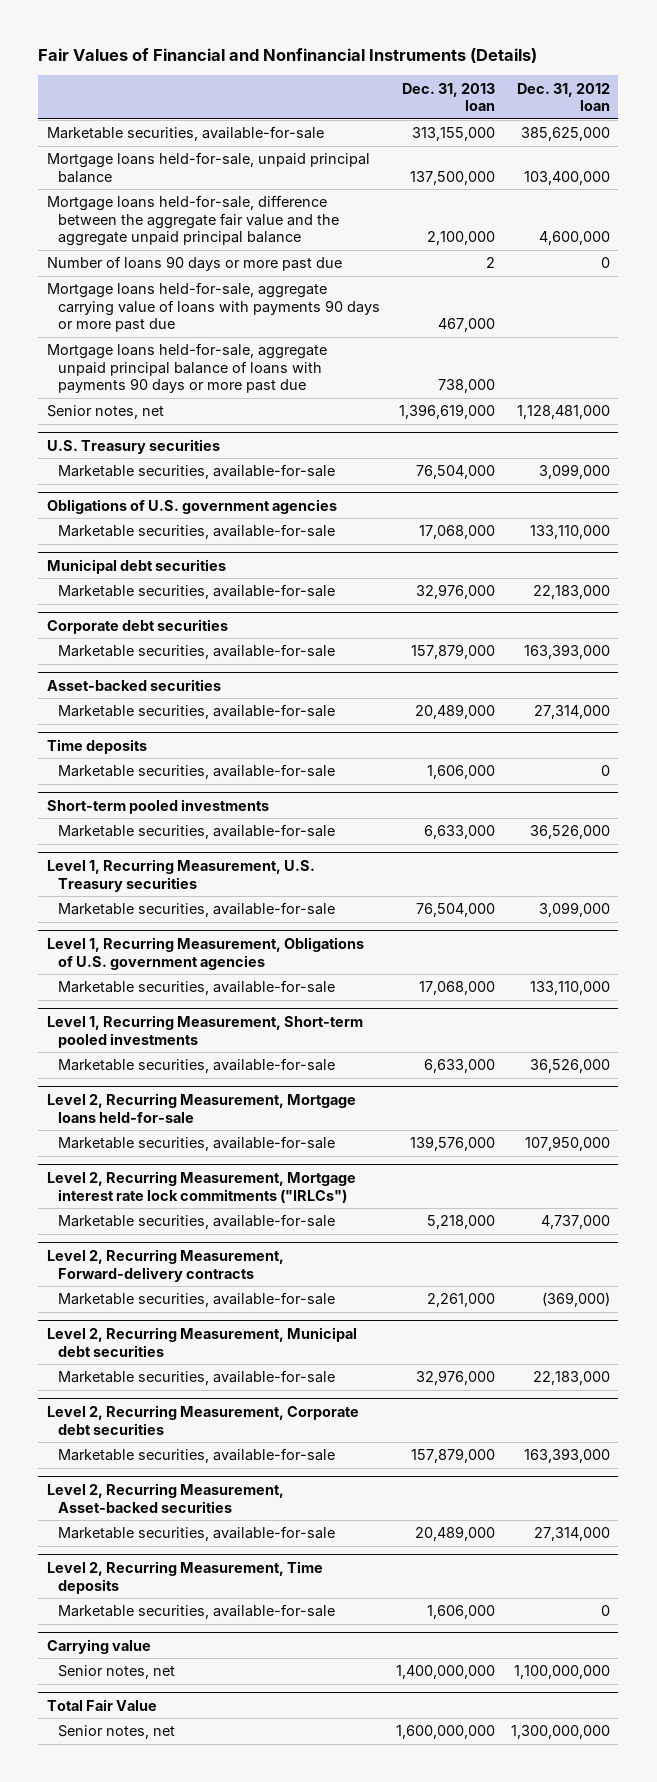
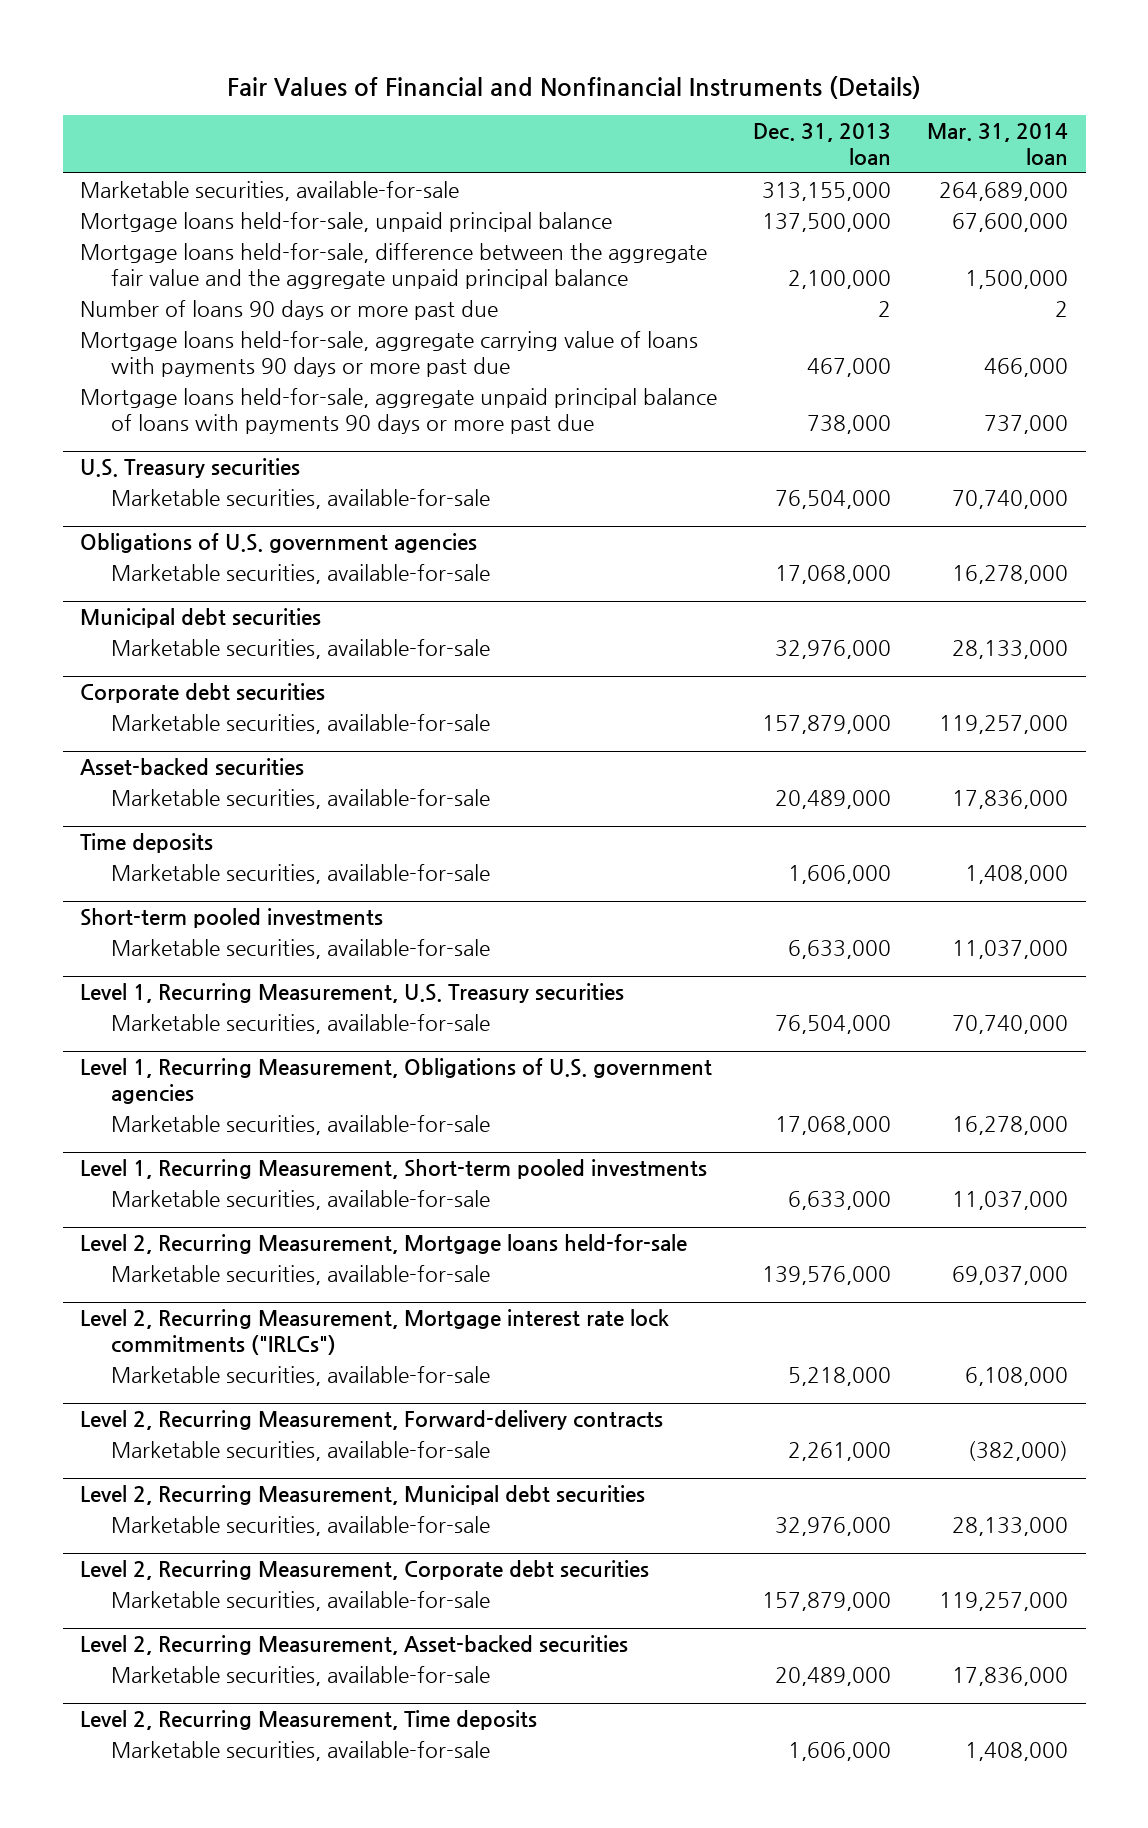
[517,82,611,112] Dec. 31, 2012 loan -> none
none -> [926,123,1068,166] Mar. 31, 2014 loan
[46,405,164,420] Senior notes, net -> none
[46,1638,151,1654] Carrying value -> none
[57,1665,175,1680] Senior notes, net -> none
[46,1698,157,1711] Total Fair Value -> none
[57,1725,175,1740] Senior notes, net -> none

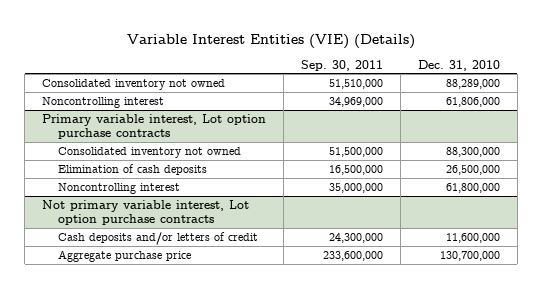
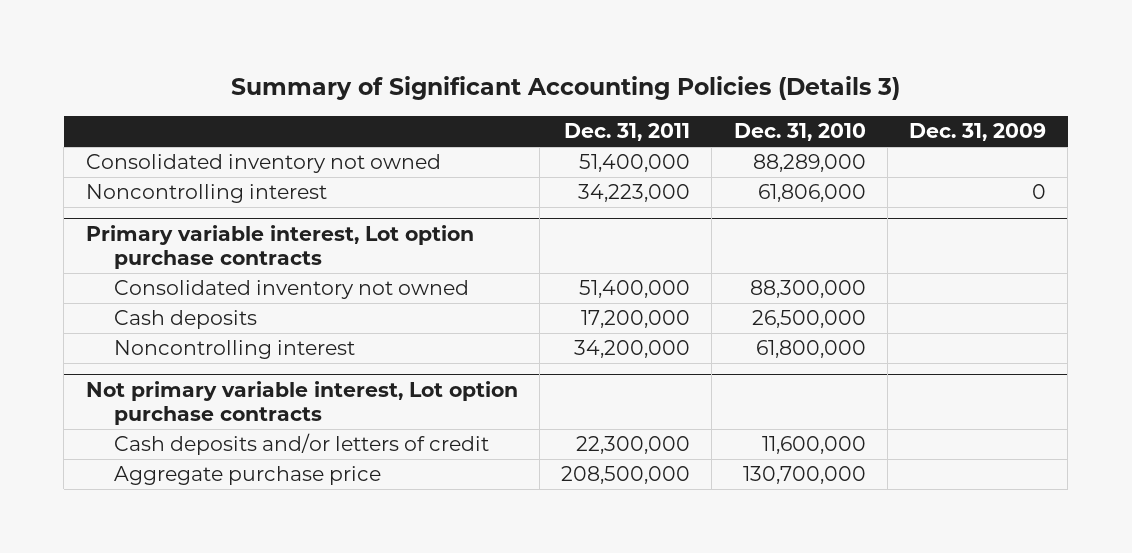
[126,33,415,49] Variable Interest Entities (VIE) (Details) -> [230,76,900,101] Summary of Significant Accounting Policies (Details 3)
[300,59,383,71] Sep. 30, 2011 -> none
none -> [564,123,691,142] Dec. 31, 2011
none -> [909,123,1047,142] Dec. 31, 2009
[57,164,207,176] Elimination of cash deposits -> [114,310,258,330] Cash deposits

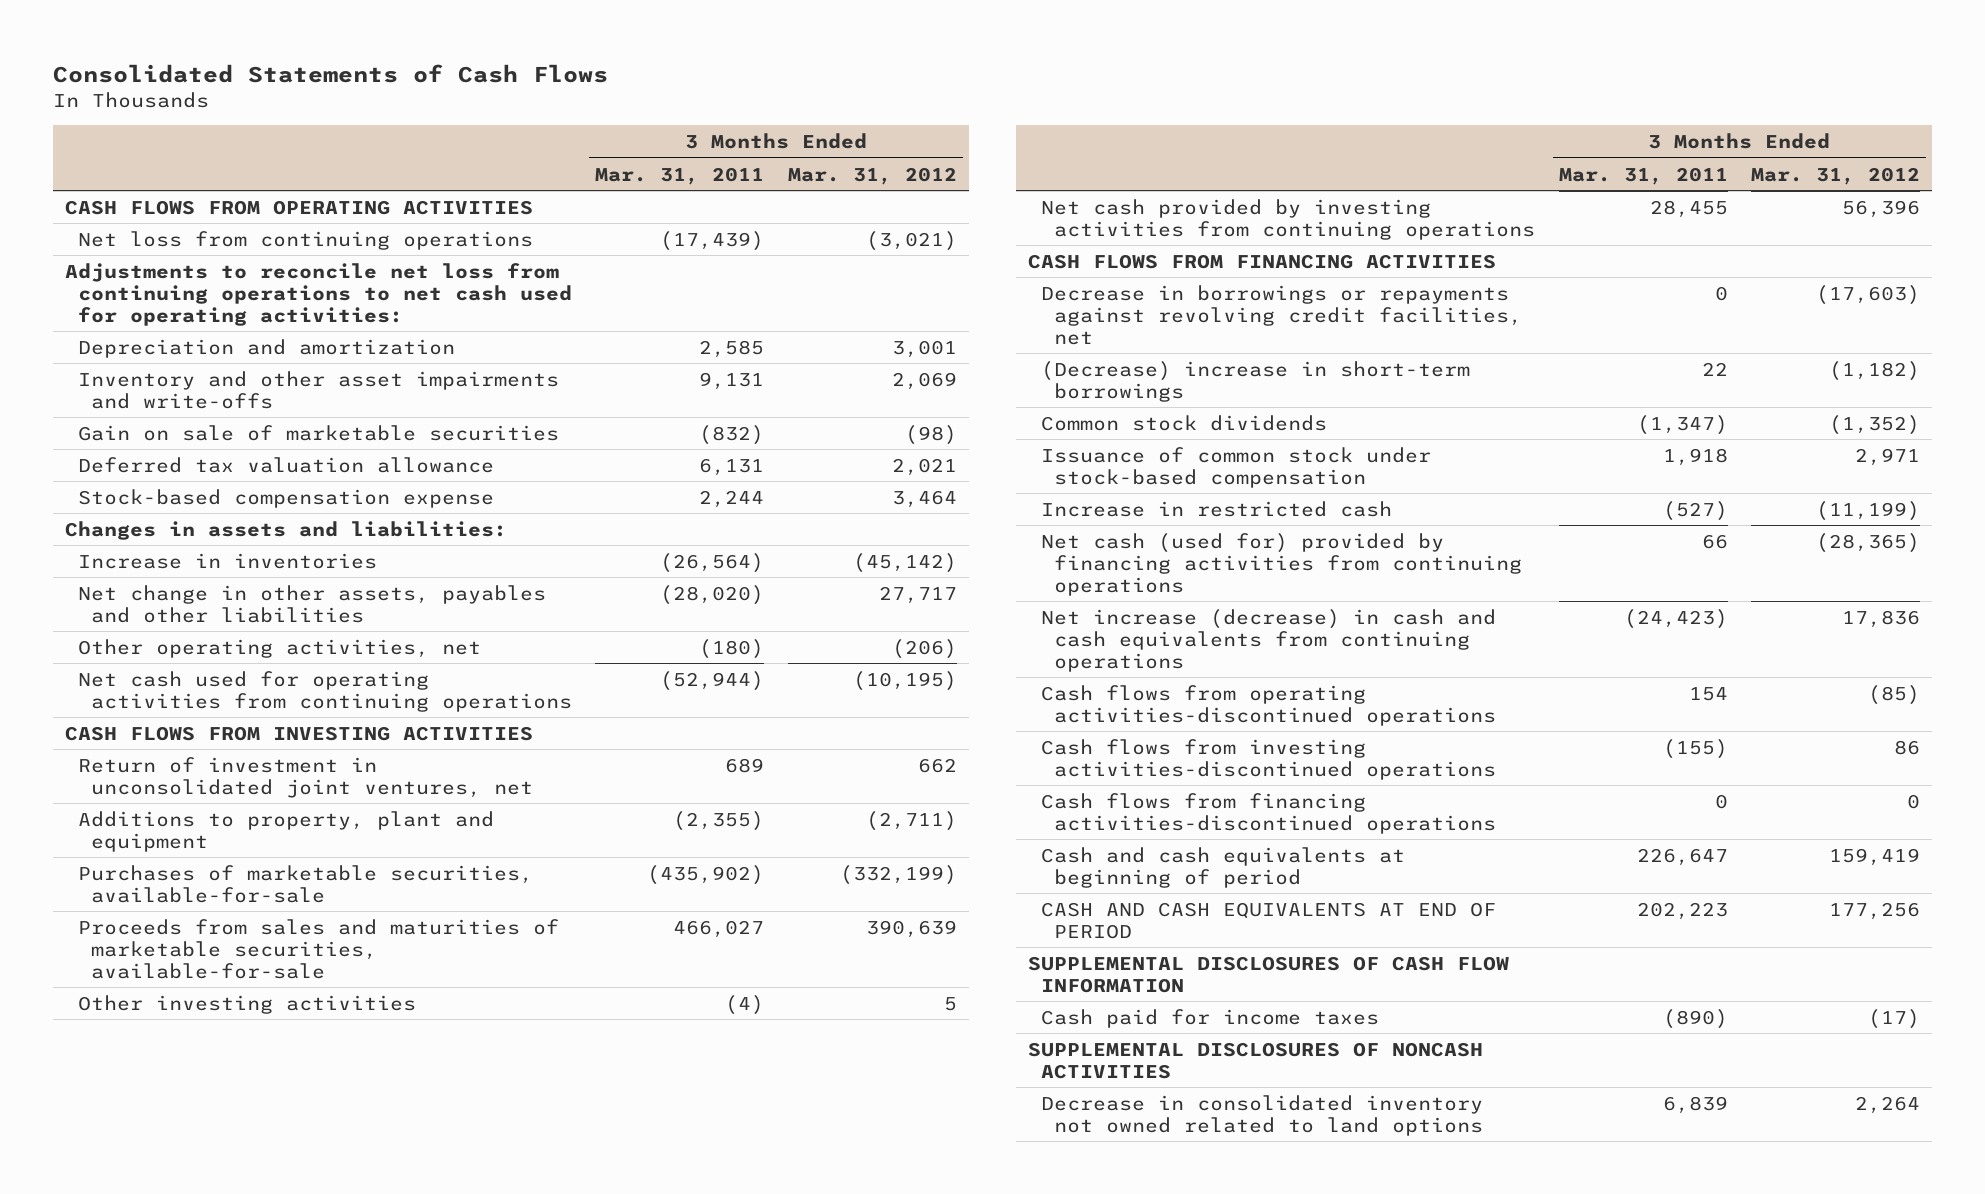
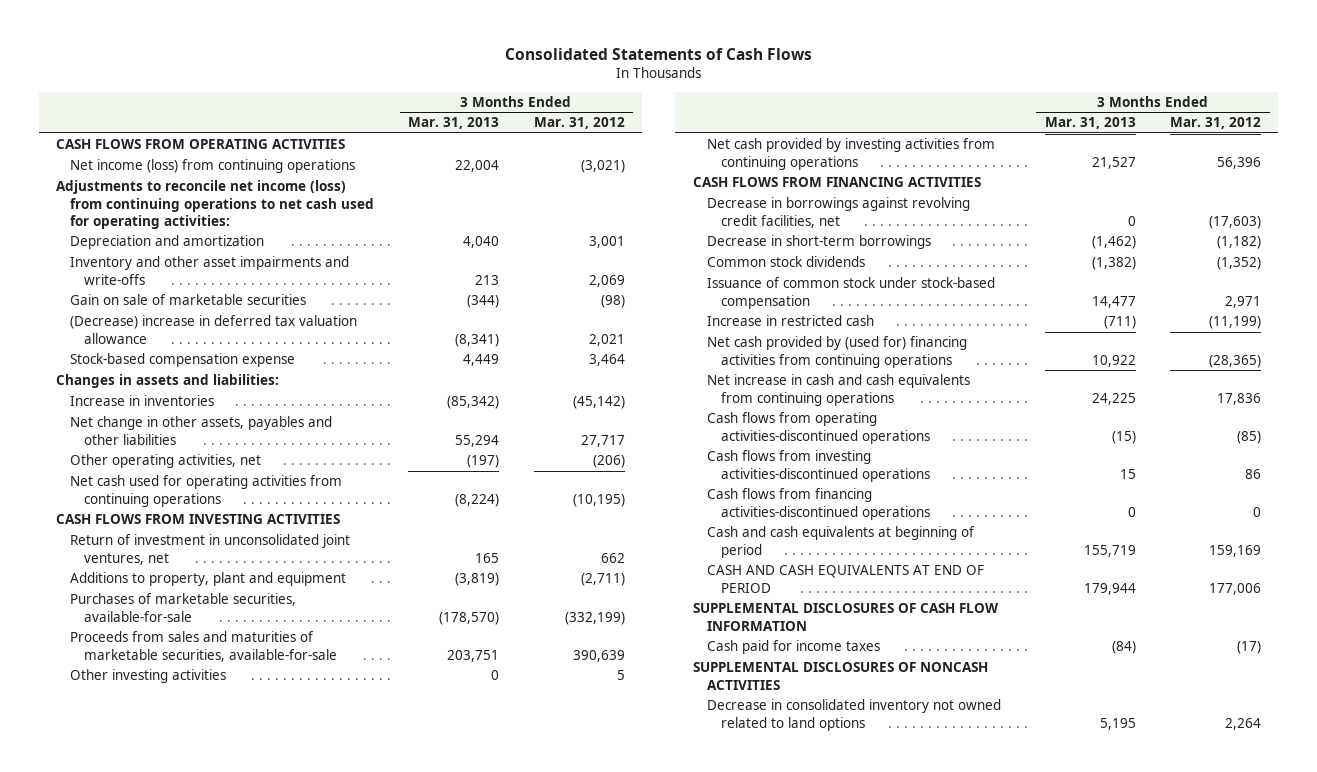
[595,166,765,185] Mar. 31, 2011 -> none
none -> [408,117,500,130] Mar. 31, 2013
[77,230,533,250] Net loss from continuing operations -> [70,159,356,174] Net income (loss) from continuing operations
[64,262,572,326] Adjustments to reconcile net loss from continuing operations to net cash used for operating activities: -> [55,180,375,229] Adjustments to reconcile net income (loss) from continuing operations to net cash used for operating activities:
[77,456,494,473] Deferred tax valuation allowance -> [70,315,358,344] (Decrease) increase in deferred tax valuation allowance
[1040,284,1522,345] Decrease in borrowings or repayments against revolving credit facilities, net -> [706,197,970,228] Decrease in borrowings against revolving credit facilities, net
[1040,360,1470,402] (Decrease) increase in short-term borrowings -> [706,235,931,250] Decrease in short-term borrowings
[1040,532,1522,596] Net cash (used for) provided by financing activities from continuing operations -> [706,336,967,368] Net cash provided by (used for) financing activities from continuing operations
[1040,608,1496,672] Net increase (decrease) in cash and cash equivalents from continuing operations -> [706,374,970,406] Net increase in cash and cash equivalents from continuing operations
[1829,847,1921,866] 159,419 -> [1209,544,1262,557] 159,169
[1829,901,1921,920] 177,256 -> [1209,582,1262,595] 177,006

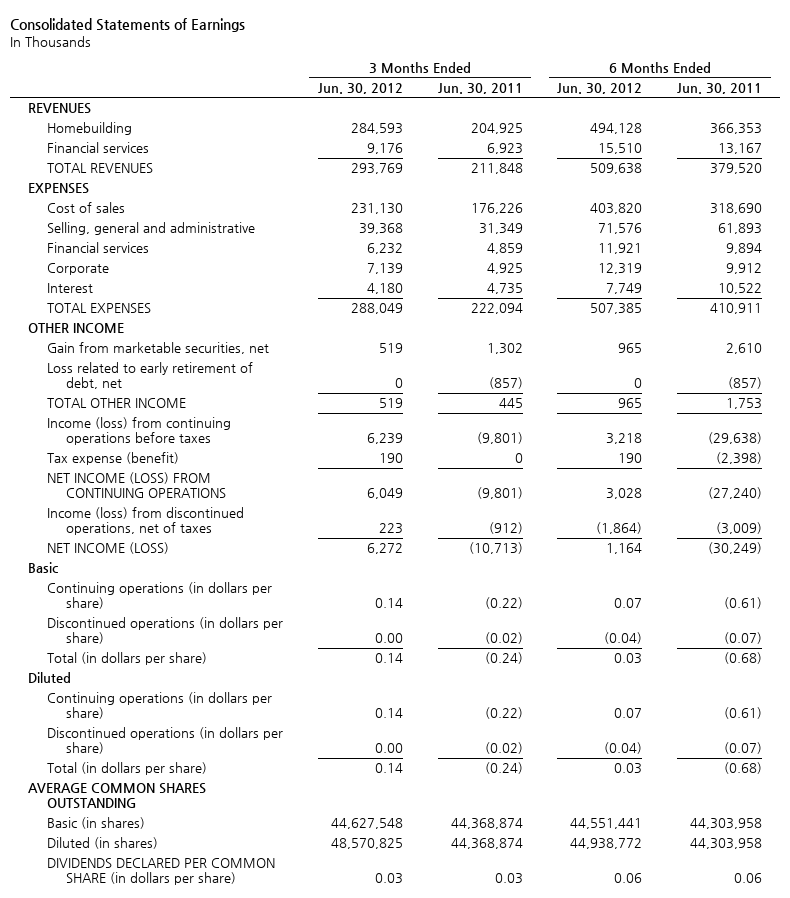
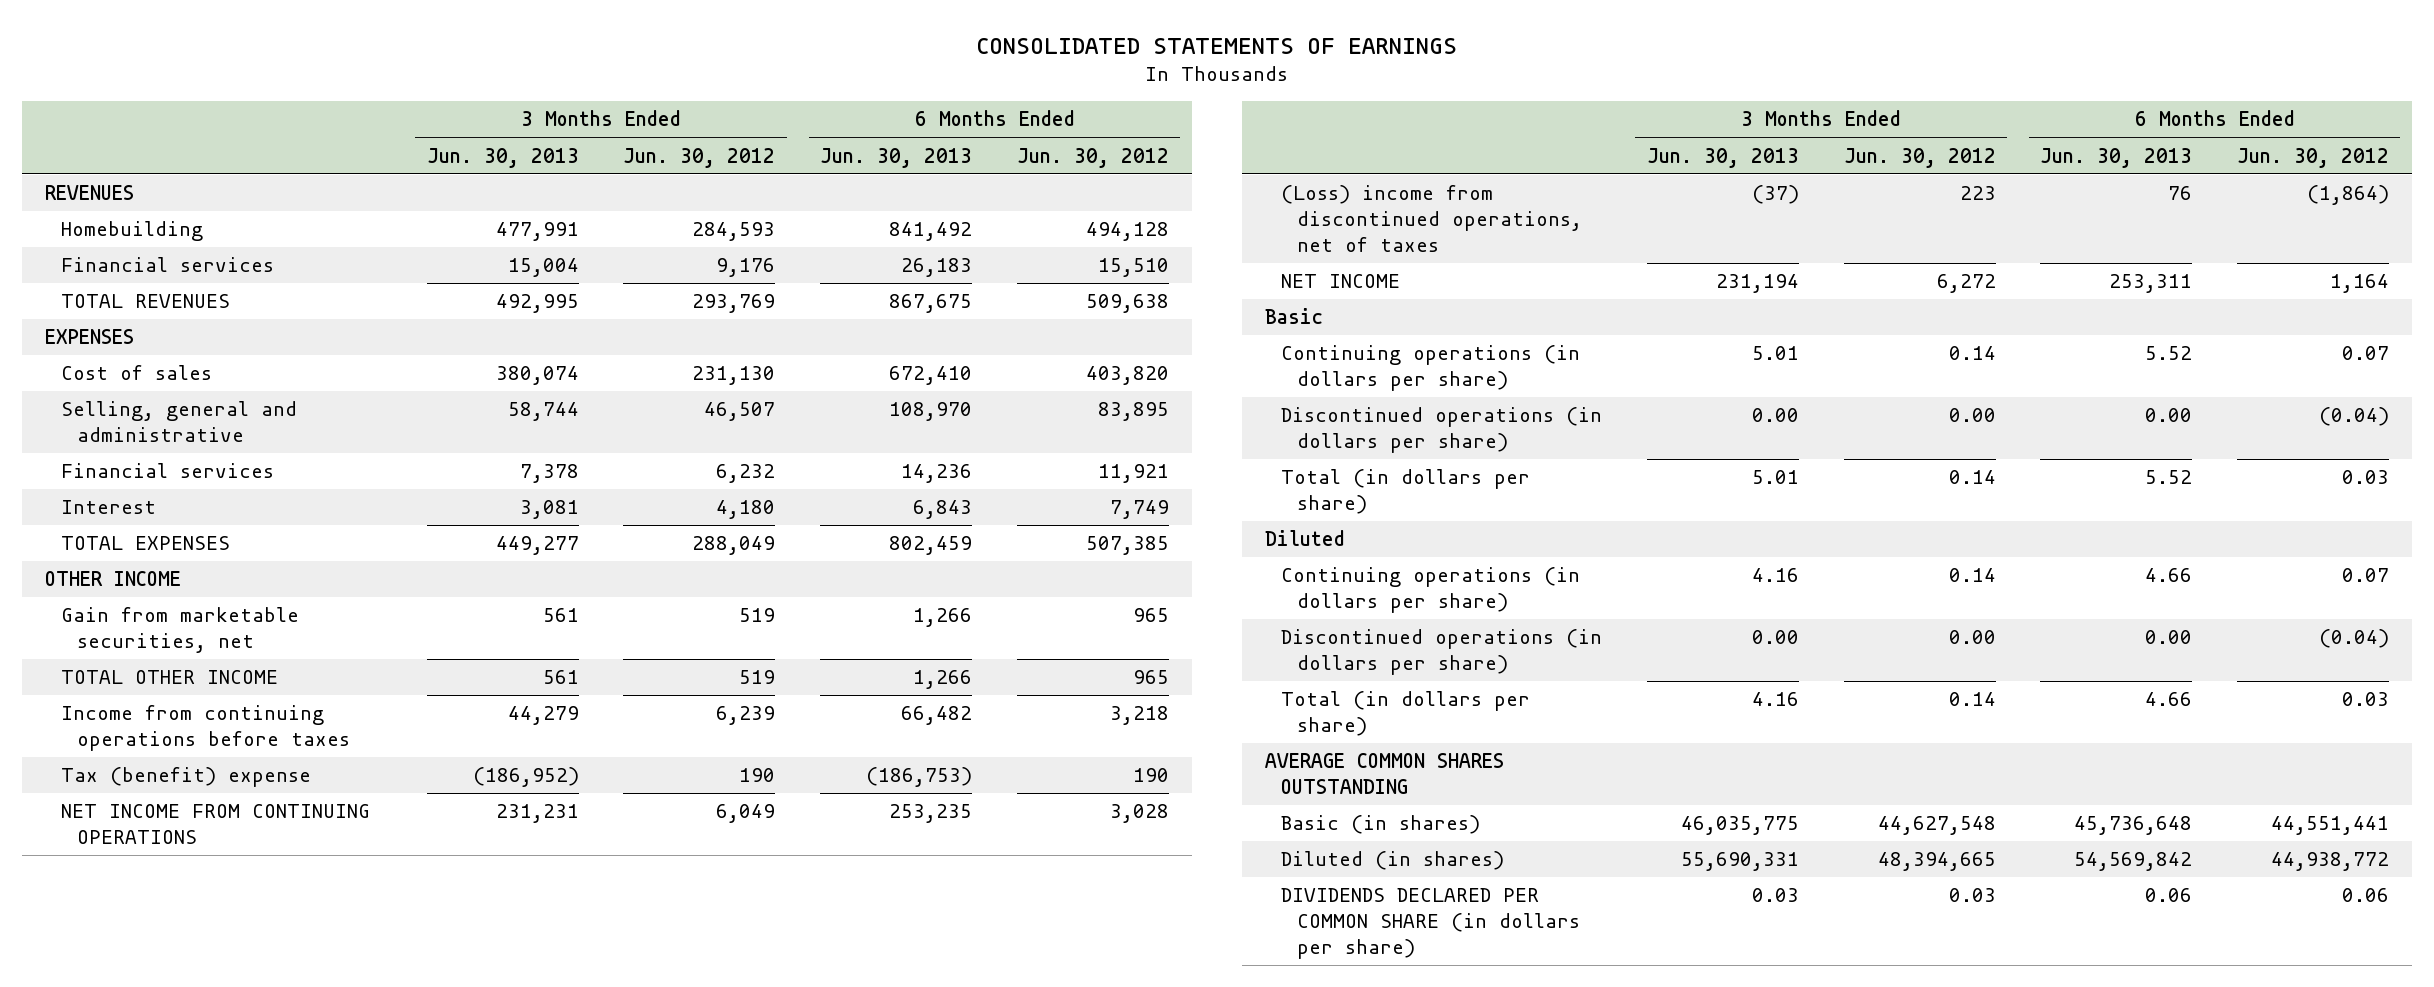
[10,18,246,33] Consolidated Statements of Earnings -> [975,37,1457,54] CONSOLIDATED STATEMENTS OF EARNINGS
[437,82,523,94] Jun. 30, 2011 -> none
[677,82,763,94] Jun. 30, 2011 -> none
none -> [426,147,579,168] Jun. 30, 2013
none -> [820,147,973,168] Jun. 30, 2013
[358,223,403,235] 39,368 -> [704,402,776,422] 46,507
[598,223,643,235] 71,576 -> [1098,402,1170,422] 83,895
[46,263,109,276] Corporate -> none
[46,362,253,390] Loss related to early retirement of debt, net -> none
[46,417,231,446] Income (loss) from continuing operations before taxes -> [60,705,350,751] Income from continuing operations before taxes
[46,452,179,466] Tax expense (benefit) -> [60,767,311,788] Tax (benefit) expense
[46,472,227,499] NET INCOME (LOSS) FROM CONTINUING OPERATIONS -> [60,804,370,844] NET INCOME FROM CONTINUING OPERATIONS
[46,507,244,536] Income (loss) from discontinued operations, net of taxes -> [1280,185,1582,252] (Loss) income from discontinued operations, net of taxes
[46,542,169,555] NET INCOME (LOSS) -> [1280,274,1400,289] NET INCOME
[330,838,403,850] 48,570,825 -> [1877,852,1996,872] 48,394,665

